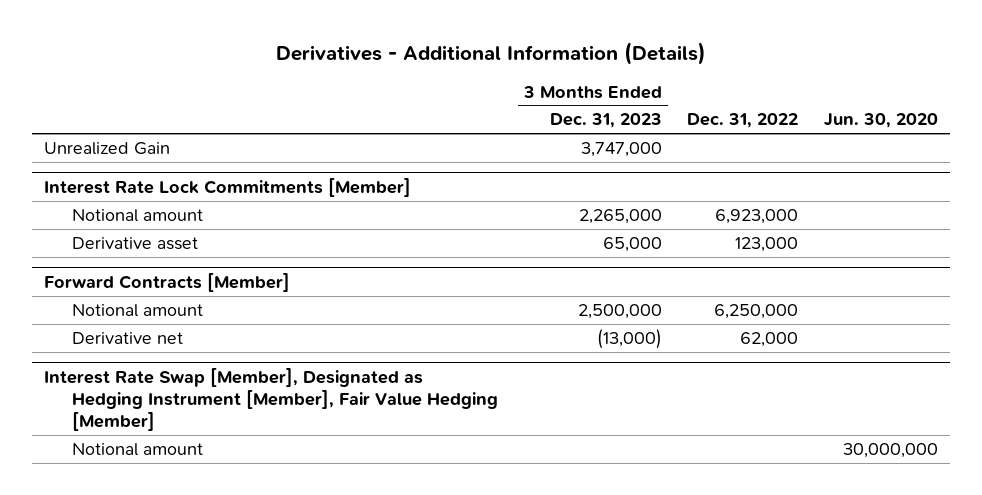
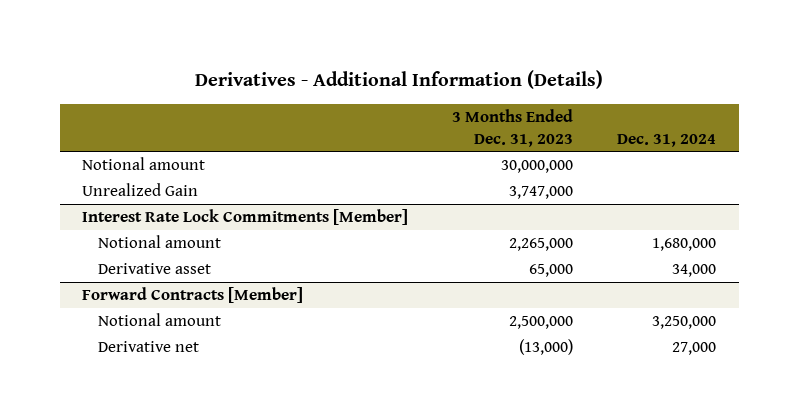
[687,113,799,129] Dec. 31, 2022 -> none
[823,113,938,129] Jun. 30, 2020 -> none
none -> [617,133,717,147] Dec. 31, 2024
none -> [81,157,205,171] Notional amount
[44,367,499,431] Interest Rate Swap [Member], Designated as Hedging Instrument [Member], Fair Value Hedging [Member] -> none
[72,443,204,457] Notional amount -> none

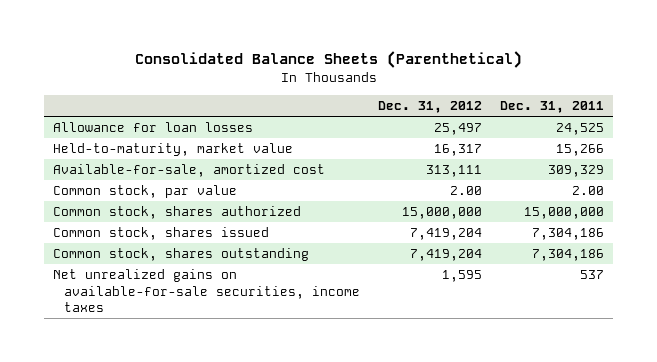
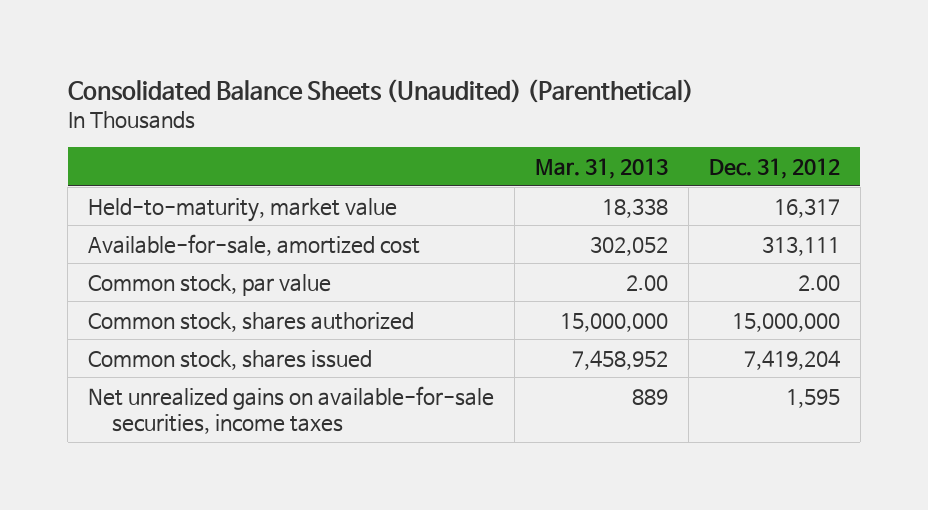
[134,51,522,69] Consolidated Balance Sheets (Parenthetical) -> [67,79,694,104] Consolidated Balance Sheets (Unaudited) (Parenthetical)
[500,101,605,114] Dec. 31, 2011 -> none
none -> [535,157,669,179] Mar. 31, 2013
[52,122,253,133] Allowance for loan losses -> none
[52,248,309,262] Common stock, shares outstanding -> none

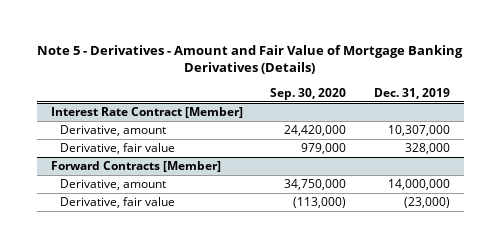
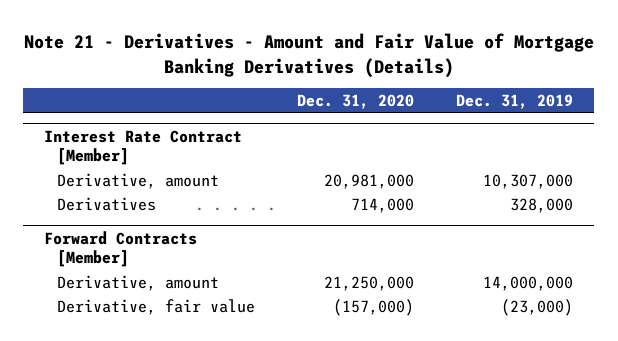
[37,44,464,75] Note 5 - Derivatives - Amount and Fair Value of Mortgage Banking Derivatives (Details) -> [23,33,594,78] Note 21 - Derivatives - Amount and Fair Value of Mortgage Banking Derivatives (Details)
[270,87,347,100] Sep. 30, 2020 -> none
none -> [297,94,415,110] Dec. 31, 2020
[60,143,176,155] Derivative, fair value -> [56,196,156,211] Derivatives

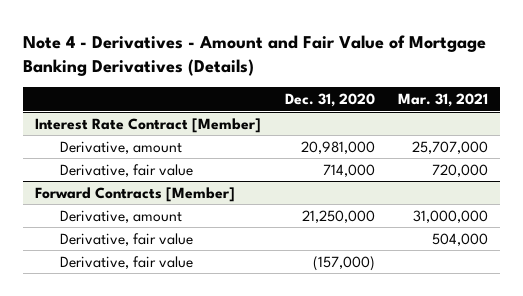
[23,33,594,78] Note 21 - Derivatives - Amount and Fair Value of Mortgage Banking Derivatives (Details) -> [23,34,487,76] Note 4 - Derivatives - Amount and Fair Value of Mortgage Banking Derivatives (Details)
[456,94,574,110] Dec. 31, 2019 -> none
none -> [398,92,489,107] Mar. 31, 2021
[56,196,156,211] Derivatives -> [59,163,193,177] Derivative, fair value
none -> [59,232,193,246] Derivative, fair value

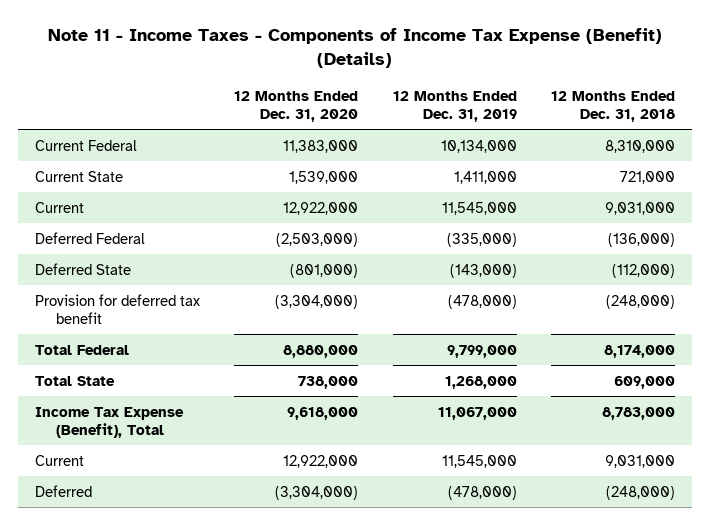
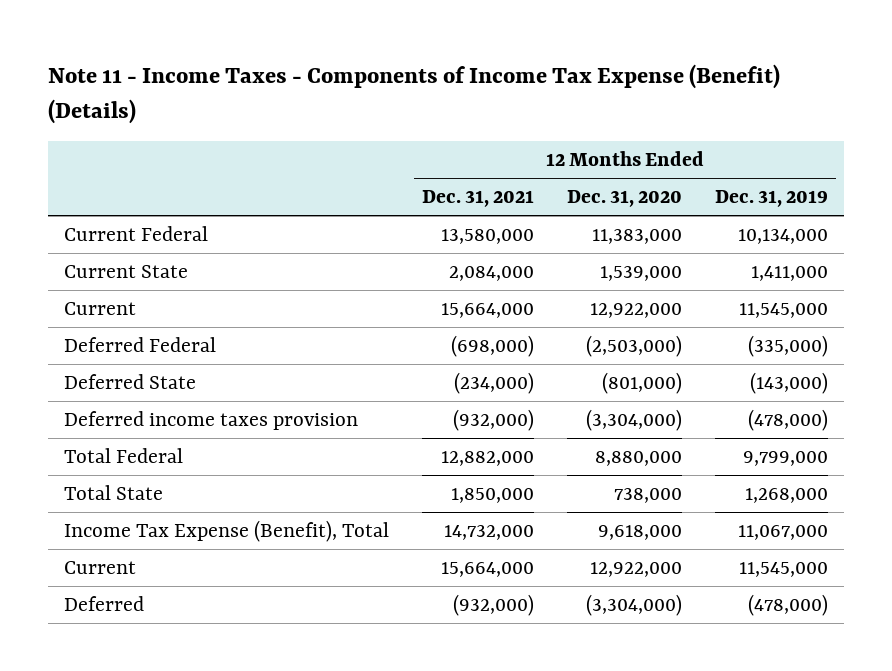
[550,90,675,123] 12 Months Ended Dec. 31, 2018 -> none
none -> [422,190,535,208] Dec. 31, 2021
[34,293,200,325] Provision for deferred tax benefit -> [64,411,359,431] Deferred income taxes provision

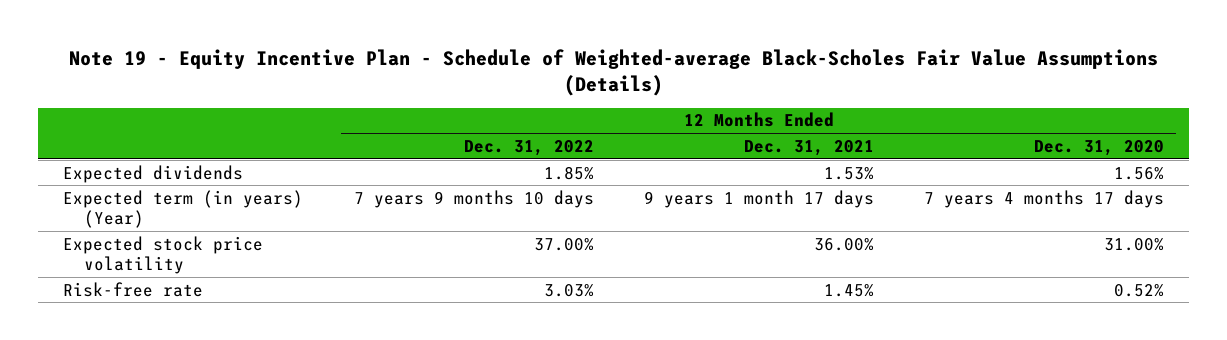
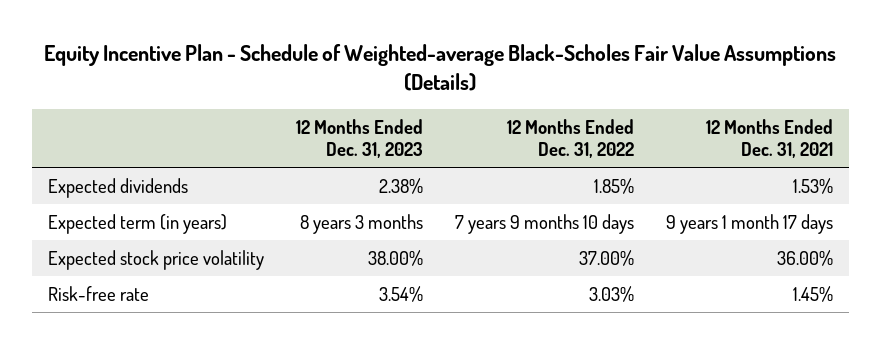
[68,48,1158,96] Note 19 - Equity Incentive Plan - Schedule of Weighted-average Black-Scholes Fair Value Assumptions (Details) -> [44,44,837,92] Equity Incentive Plan - Schedule of Weighted-average Black-Scholes Fair Value Assumptions (Details)
[1033,139,1164,156] Dec. 31, 2020 -> none
none -> [295,118,423,158] 12 Months Ended Dec. 31, 2023
[63,189,304,228] Expected term (in years) (Year) -> [47,213,227,234] Expected term (in years)

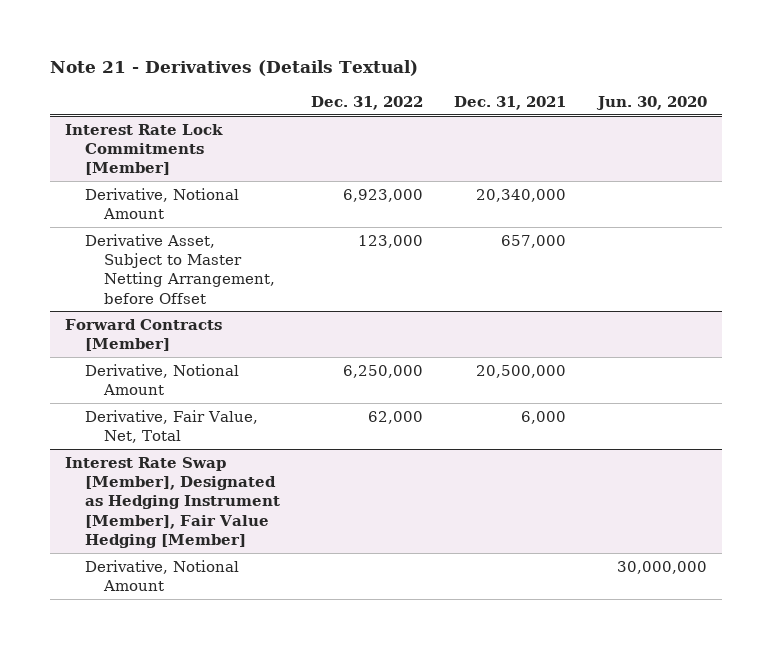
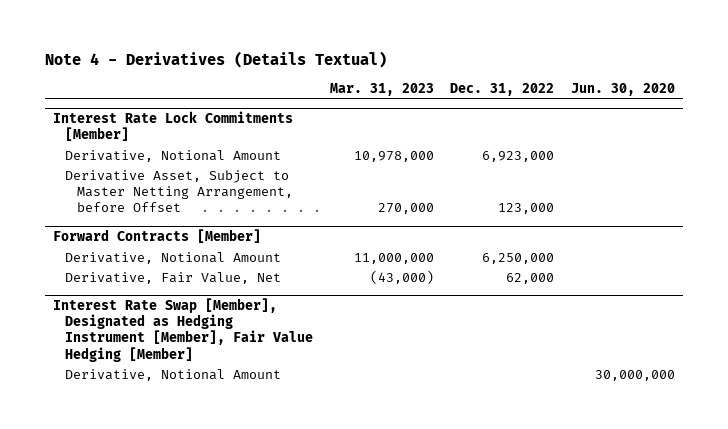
[49,60,418,77] Note 21 - Derivatives (Details Textual) -> [44,51,387,69] Note 4 - Derivatives (Details Textual)
[454,95,567,110] Dec. 31, 2021 -> none
none -> [329,83,434,97] Mar. 31, 2023
[84,409,258,444] Derivative, Fair Value, Net, Total -> [65,271,282,284] Derivative, Fair Value, Net

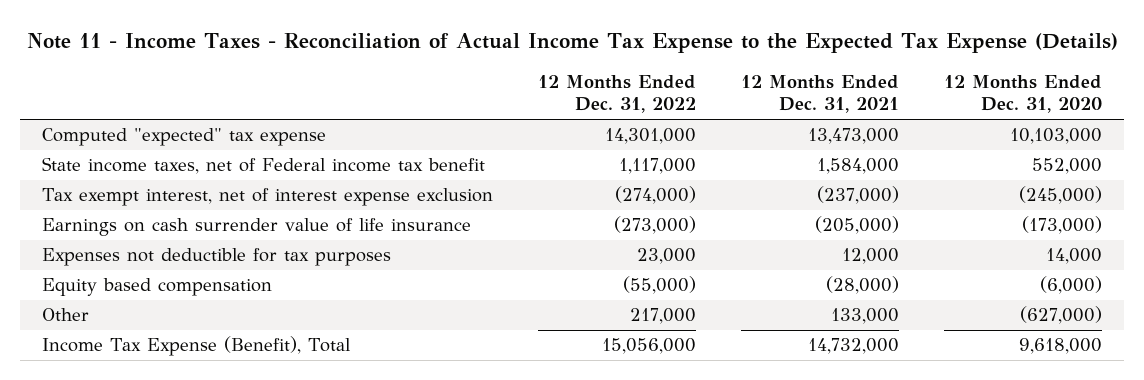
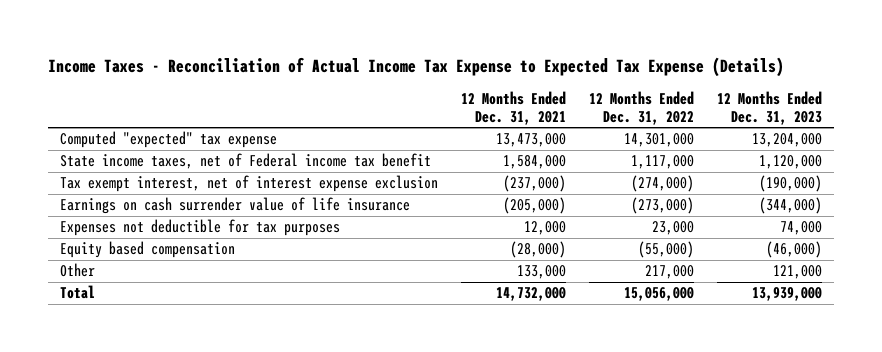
[26,32,1118,53] Note 11 - Income Taxes - Reconciliation of Actual Income Tax Expense to the Expected Tax Expense (Details) -> [48,56,785,77] Income Taxes - Reconciliation of Actual Income Tax Expense to Expected Tax Expense (Details)
[943,74,1102,114] 12 Months Ended Dec. 31, 2020 -> none
none -> [717,90,823,125] 12 Months Ended Dec. 31, 2023
[42,336,352,357] Income Tax Expense (Benefit), Total -> [59,285,95,300] Total

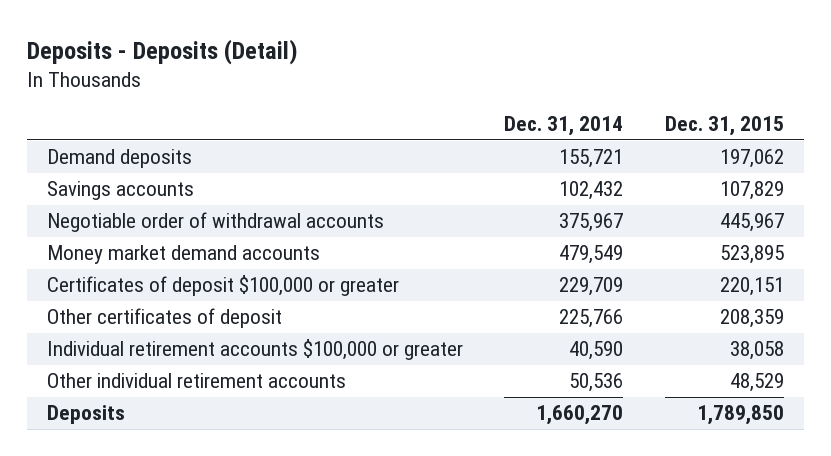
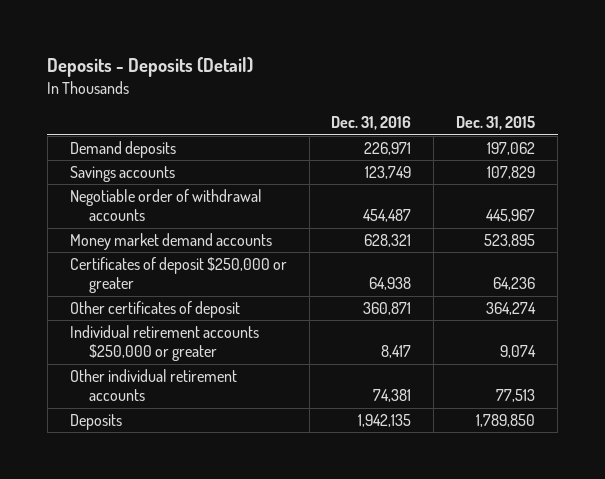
[504,116,624,137] Dec. 31, 2014 -> none
none -> [331,116,412,131] Dec. 31, 2016
[47,275,400,297] Certificates of deposit $100,000 or greater -> [69,257,287,294] Certificates of deposit $250,000 or greater
[719,277,784,297] 220,151 -> [493,277,536,291] 64,236
[719,309,784,329] 208,359 -> [486,302,537,316] 364,274
[47,339,464,361] Individual retirement accounts $100,000 or greater -> [69,325,259,362] Individual retirement accounts $250,000 or greater
[729,341,784,361] 38,058 -> [500,345,537,359] 9,074
[729,373,784,393] 48,529 -> [496,389,536,403] 77,513

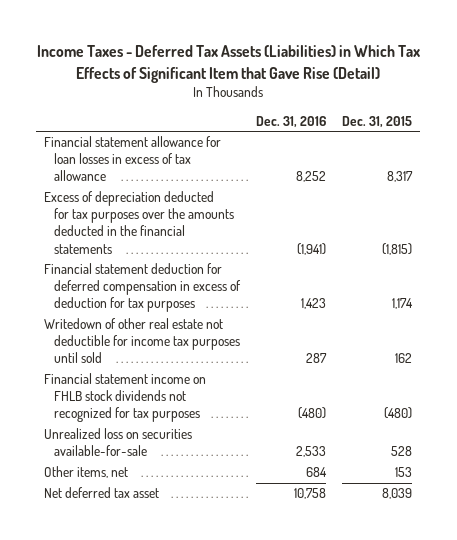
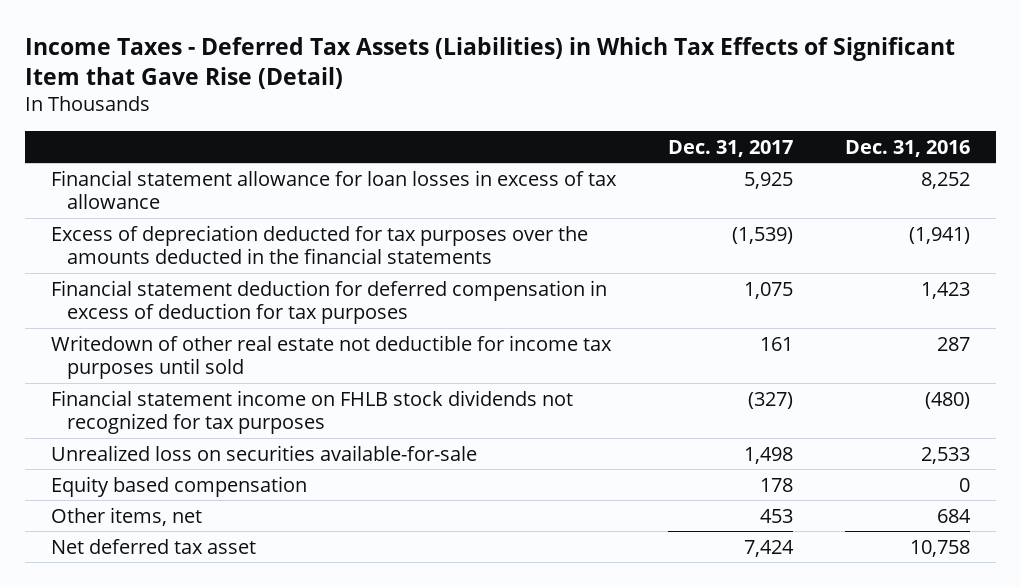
[342,115,413,128] Dec. 31, 2015 -> none
none -> [667,139,793,157] Dec. 31, 2017
none -> [50,475,307,497] Equity based compensation

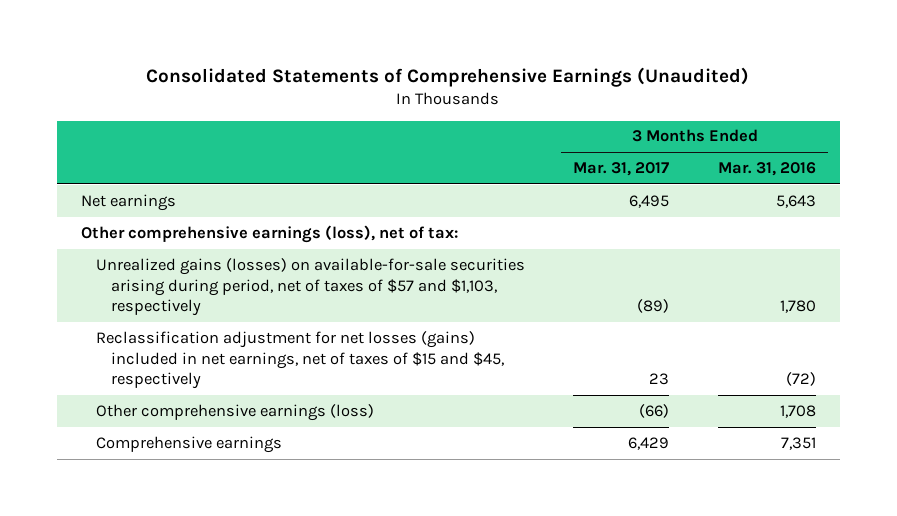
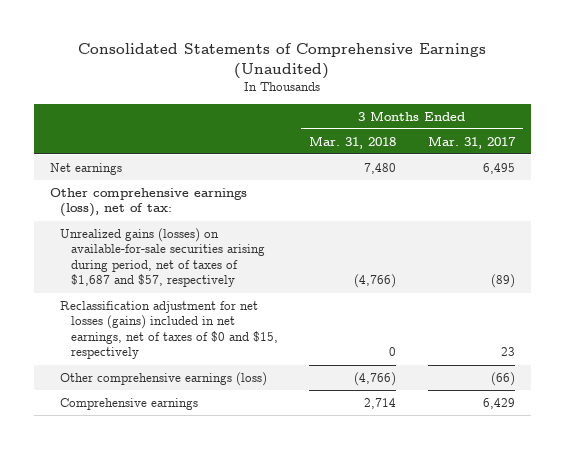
[717,162,816,177] Mar. 31, 2016 -> none
none -> [309,135,397,149] Mar. 31, 2018
[95,257,525,317] Unrealized gains (losses) on available-for-sale securities arising during period, net of taxes of $57 and $1,103, respectively -> [60,228,265,288] Unrealized gains (losses) on available-for-sale securities arising during period, net of taxes of $1,687 and $57, respectively
[95,330,505,390] Reclassification adjustment for net losses (gains) included in net earnings, net of taxes of $15 and $45, respectively -> [60,301,278,360] Reclassification adjustment for net losses (gains) included in net earnings, net of taxes of $0 and $15, respectively

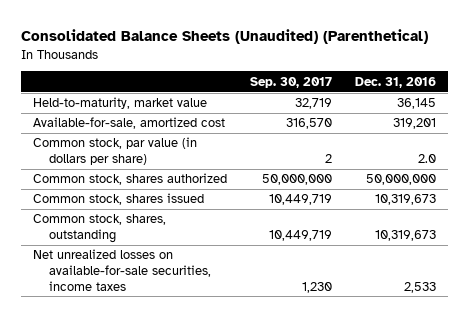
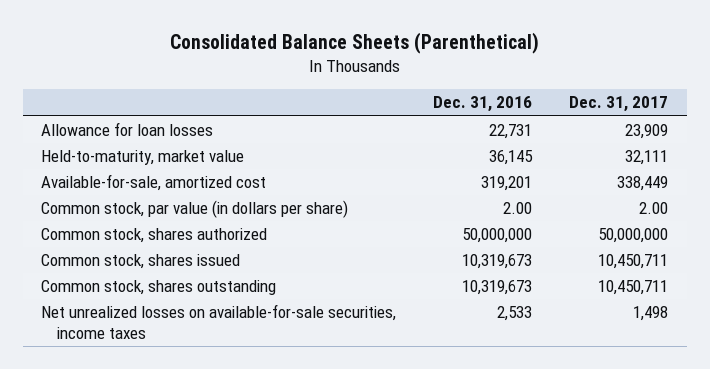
[20,29,428,45] Consolidated Balance Sheets (Unaudited) (Parenthetical) -> [169,32,539,55] Consolidated Balance Sheets (Parenthetical)
[250,76,333,88] Sep. 30, 2017 -> none
none -> [569,96,669,113] Dec. 31, 2017
none -> [41,122,214,137] Allowance for loan losses
[418,154,437,164] 2.0 -> [503,202,533,215] 2.00
[32,214,166,244] Common stock, shares, outstanding -> [41,280,277,296] Common stock, shares outstanding

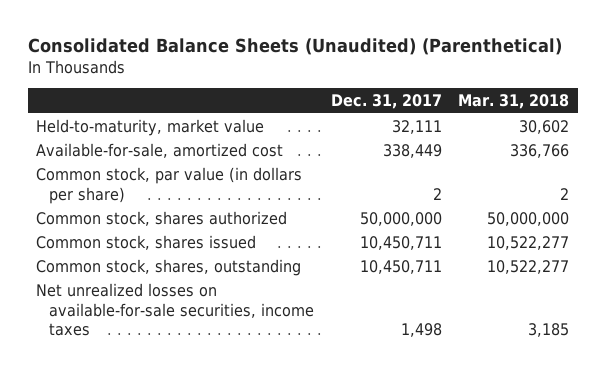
[169,32,539,55] Consolidated Balance Sheets (Parenthetical) -> [27,37,562,55] Consolidated Balance Sheets (Unaudited) (Parenthetical)
[433,96,533,113] Dec. 31, 2016 -> none
none -> [458,94,570,110] Mar. 31, 2018
[41,122,214,137] Allowance for loan losses -> none
[639,202,669,215] 2.00 -> [432,187,442,200] 2
[41,280,277,296] Common stock, shares outstanding -> [36,258,302,276] Common stock, shares, outstanding

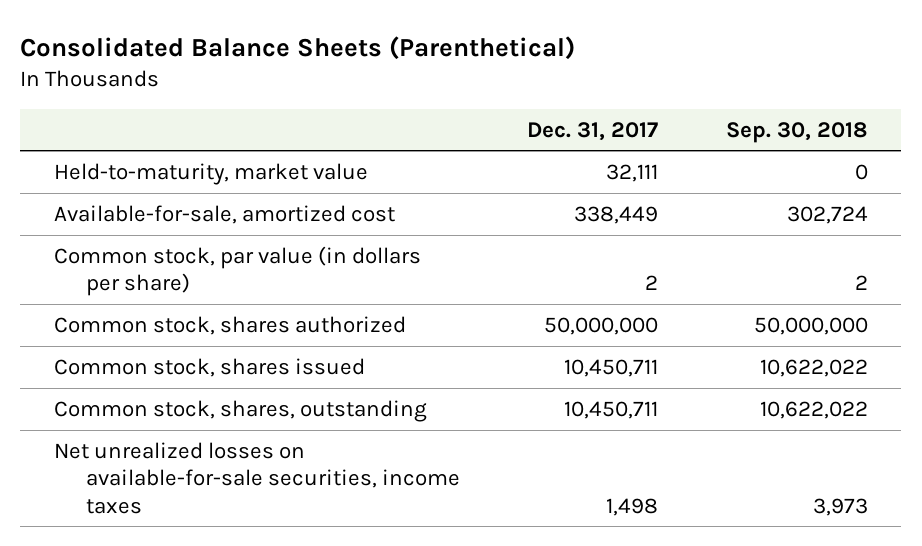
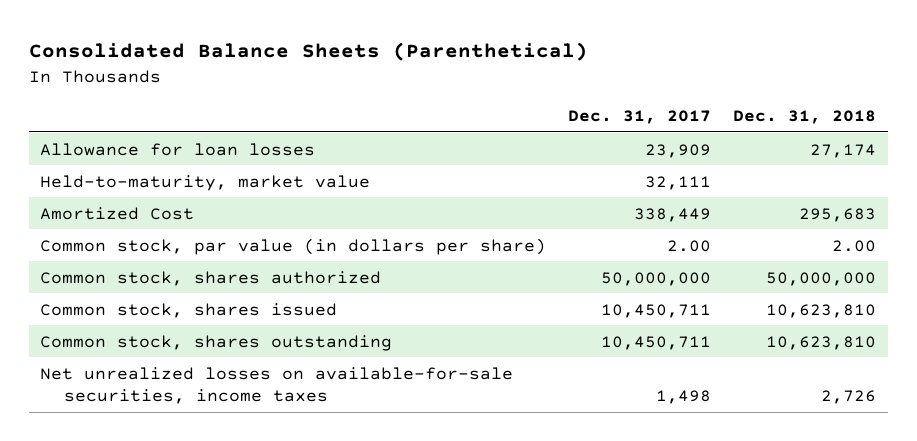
[725,121,868,143] Sep. 30, 2018 -> none
none -> [733,110,877,125] Dec. 31, 2018
none -> [40,142,316,156] Allowance for loan losses
[54,204,396,224] Available-for-sale, amortized cost -> [40,206,195,220] Amortized Cost
[645,275,659,291] 2 -> [667,239,712,252] 2.00
[54,399,428,422] Common stock, shares, outstanding -> [40,334,393,351] Common stock, shares outstanding

